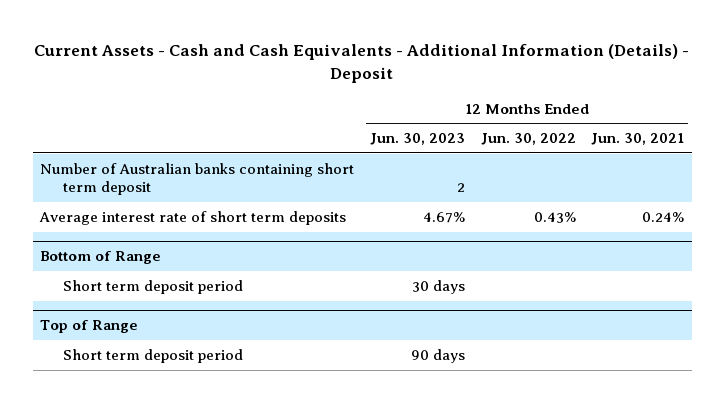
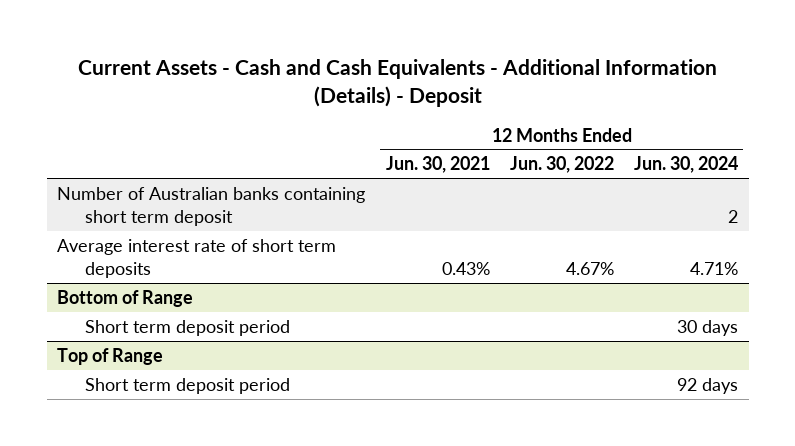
[370,133,466,146] Jun. 30, 2023 -> none
none -> [634,156,739,174] Jun. 30, 2024
[533,211,576,223] 0.43% -> [565,261,614,275] 4.67%
[642,211,685,222] 0.24% -> [441,261,490,275] 0.43%

